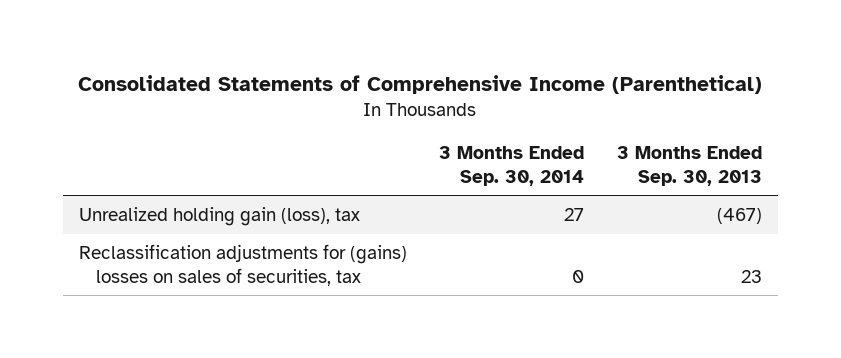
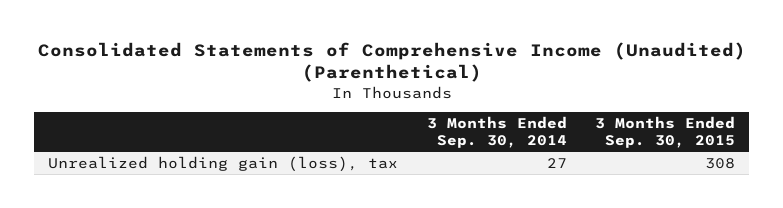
[78,75,763,95] Consolidated Statements of Comprehensive Income (Parenthetical) -> [37,42,746,83] Consolidated Statements of Comprehensive Income (Unaudited) (Parenthetical)
[616,146,762,186] 3 Months Ended Sep. 30, 2013 -> none
none -> [595,116,736,148] 3 Months Ended Sep. 30, 2015
[78,244,407,286] Reclassification adjustments for (gains) losses on sales of securities, tax -> none

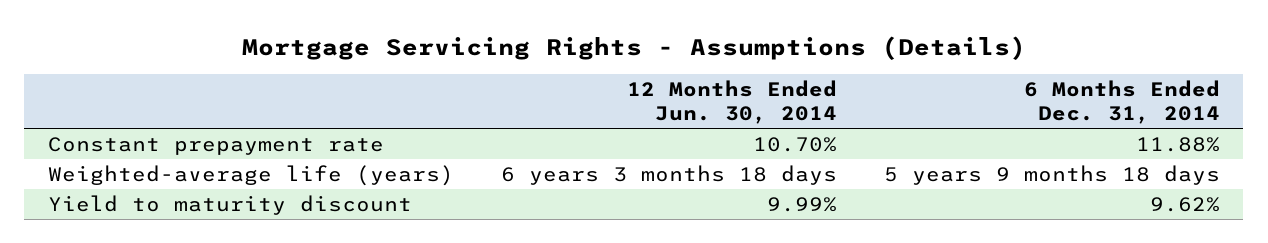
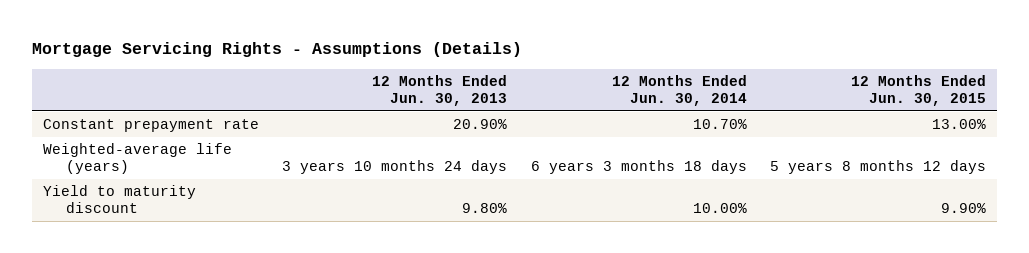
[1023,80,1220,125] 6 Months Ended Dec. 31, 2014 -> none
none -> [372,74,508,107] 12 Months Ended Jun. 30, 2013
none -> [850,74,986,107] 12 Months Ended Jun. 30, 2015
[766,196,837,212] 9.99% -> [692,203,747,214] 10.00%

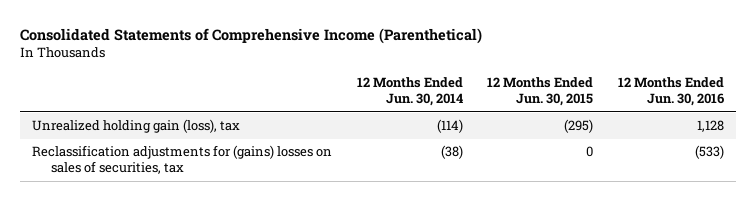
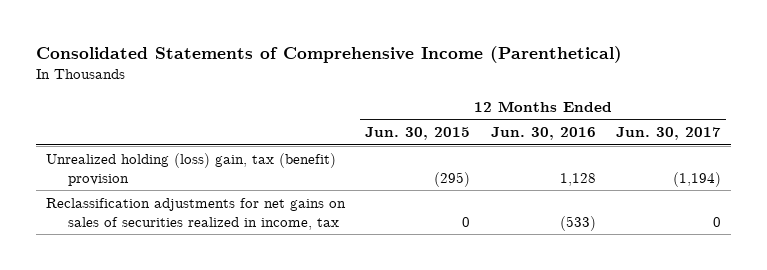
[356,77,463,107] 12 Months Ended Jun. 30, 2014 -> none
none -> [616,127,722,141] Jun. 30, 2017
[32,119,241,134] Unrealized holding gain (loss), tax -> [45,152,336,186] Unrealized holding (loss) gain, tax (benefit) provision
[32,145,333,175] Reclassification adjustments for (gains) losses on sales of securities, tax -> [45,197,346,230] Reclassification adjustments for net gains on sales of securities realized in income, tax

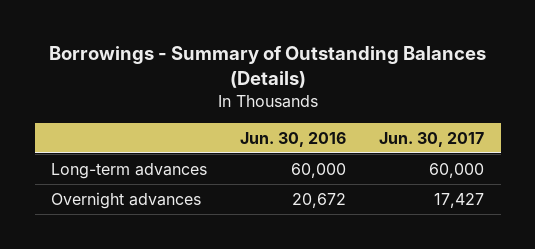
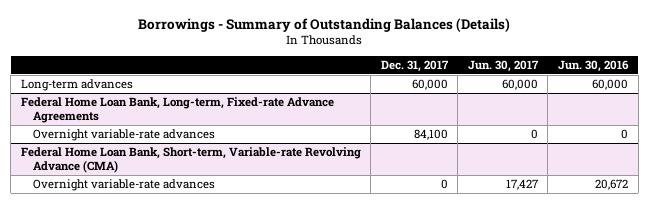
none -> [380,59,449,72] Dec. 31, 2017
none -> [20,97,334,124] Federal Home Loan Bank, Long-term, Fixed-rate Advance Agreements
[51,191,202,209] Overnight advances -> [32,129,215,142] Overnight variable-rate advances
[292,192,347,208] 20,672 -> [621,129,629,140] 0
[434,192,485,208] 17,427 -> [530,129,538,140] 0
none -> [20,147,361,174] Federal Home Loan Bank, Short-term, Variable-rate Revolving Advance (CMA)
none -> [32,179,215,192] Overnight variable-rate advances

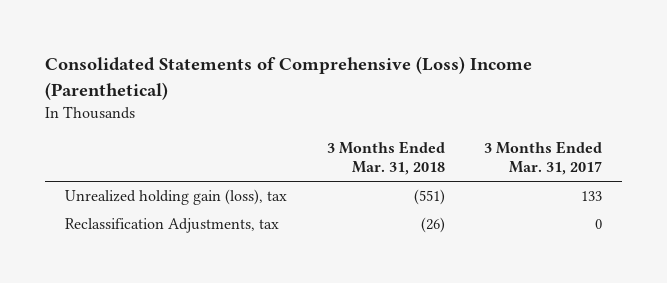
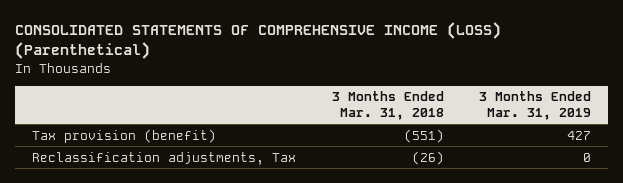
[45,56,533,100] Consolidated Statements of Comprehensive (Loss) Income (Parenthetical) -> [14,21,501,60] CONSOLIDATED STATEMENTS OF COMPREHENSIVE INCOME (LOSS) (Parenthetical)
[484,141,603,176] 3 Months Ended Mar. 31, 2017 -> none
none -> [478,91,591,120] 3 Months Ended Mar. 31, 2019
[65,189,288,206] Unrealized holding gain (loss), tax -> [32,128,217,143] Tax provision (benefit)
[65,218,280,234] Reclassification Adjustments, tax -> [32,151,297,165] Reclassification adjustments, Tax

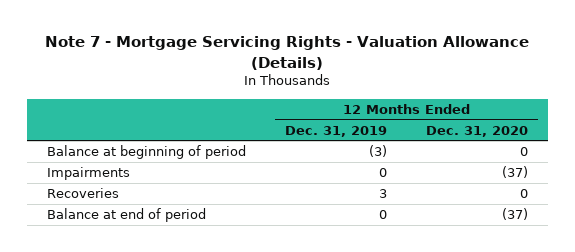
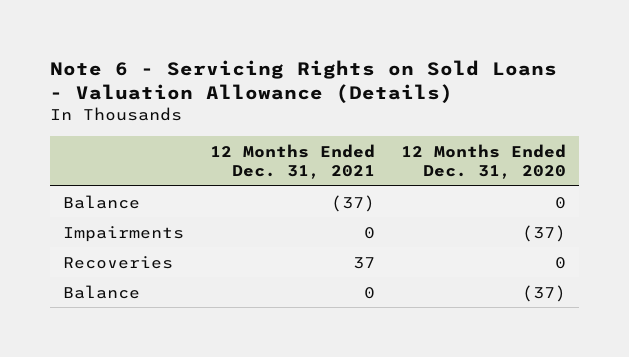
[45,36,530,70] Note 7 - Mortgage Servicing Rights - Valuation Allowance (Details) -> [50,59,558,103] Note 6 - Servicing Rights on Sold Loans - Valuation Allowance (Details)
[284,125,387,137] Dec. 31, 2019 -> none
none -> [210,143,376,179] 12 Months Ended Dec. 31, 2021
[46,145,246,160] Balance at beginning of period -> [63,194,141,209] Balance
[46,208,206,223] Balance at end of period -> [63,284,141,299] Balance

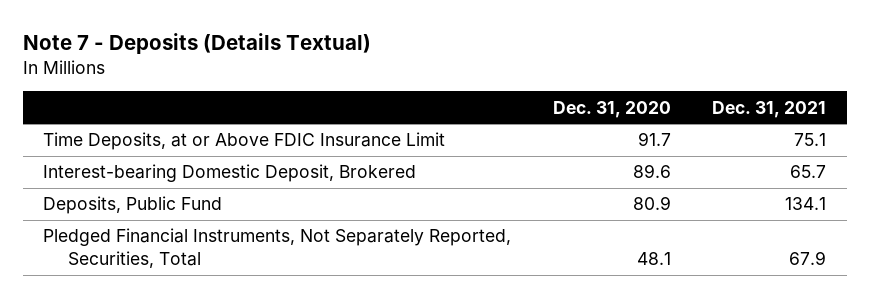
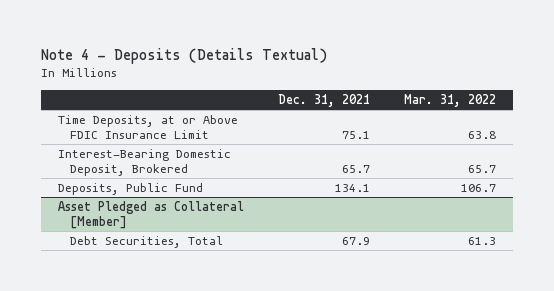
[22,33,371,55] Note 7 - Deposits (Details Textual) -> [40,48,327,65] Note 4 - Deposits (Details Textual)
[552,100,671,118] Dec. 31, 2020 -> none
none -> [403,93,496,107] Mar. 31, 2022
[43,164,417,183] Interest-bearing Domestic Deposit, Brokered -> [57,148,231,176] Interest-Bearing Domestic Deposit, Brokered
none -> [57,200,244,229] Asset Pledged as Collateral [Member]
[43,228,512,269] Pledged Financial Instruments, Not Separately Reported, Securities, Total -> [69,235,223,248] Debt Securities, Total

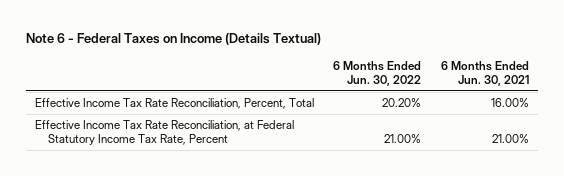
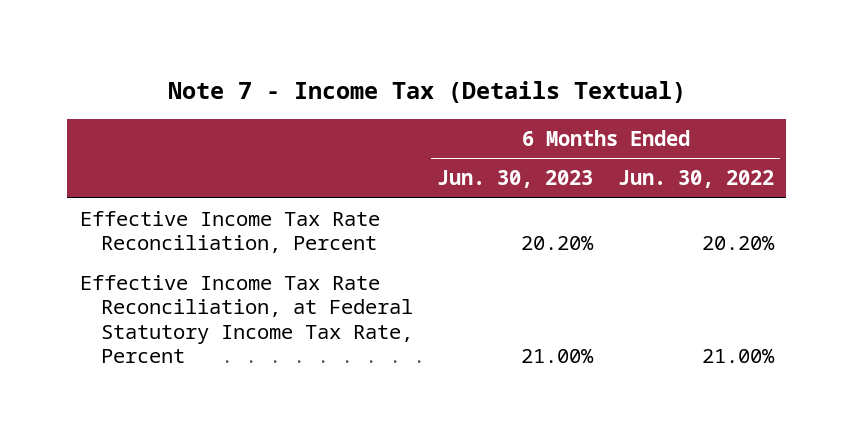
[25,33,321,46] Note 6 - Federal Taxes on Income (Details Textual) -> [167,80,686,103] Note 7 - Income Tax (Details Textual)
[440,61,529,87] 6 Months Ended Jun. 30, 2021 -> none
none -> [437,170,594,189] Jun. 30, 2023
[35,98,315,110] Effective Income Tax Rate Reconciliation, Percent, Total -> [79,210,380,254] Effective Income Tax Rate Reconciliation, Percent

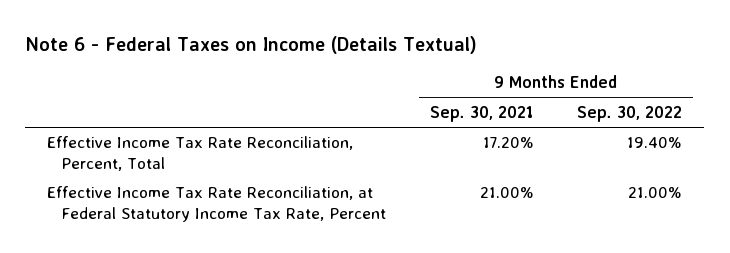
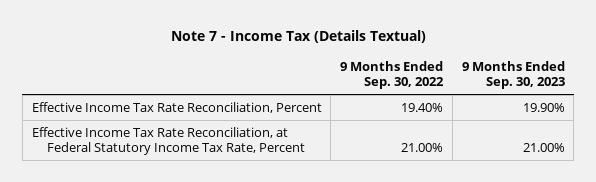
[25,36,478,55] Note 6 - Federal Taxes on Income (Details Textual) -> [171,30,427,44] Note 7 - Income Tax (Details Textual)
[429,105,534,122] Sep. 30, 2021 -> none
none -> [461,60,565,89] 9 Months Ended Sep. 30, 2023
[47,136,354,171] Effective Income Tax Rate Reconciliation, Percent, Total -> [31,101,322,113] Effective Income Tax Rate Reconciliation, Percent

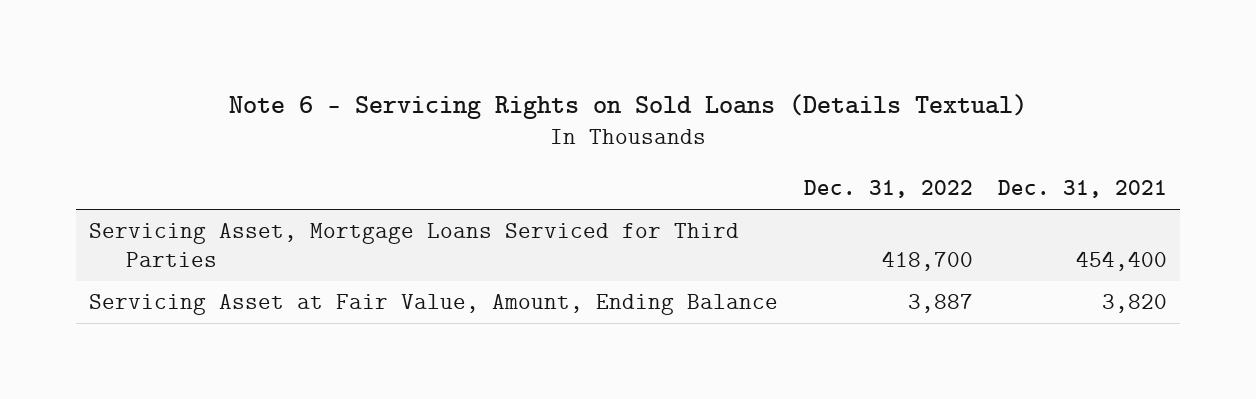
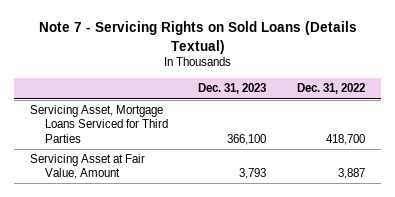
[229,93,1028,119] Note 6 - Servicing Rights on Sold Loans (Details Textual) -> [38,21,357,54] Note 7 - Servicing Rights on Sold Loans (Details Textual)
[998,180,1168,199] Dec. 31, 2021 -> none
none -> [198,83,267,95] Dec. 31, 2023
[89,294,779,316] Servicing Asset at Fair Value, Amount, Ending Balance -> [29,154,145,180] Servicing Asset at Fair Value, Amount

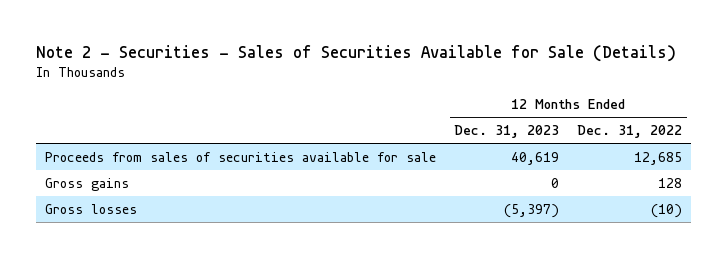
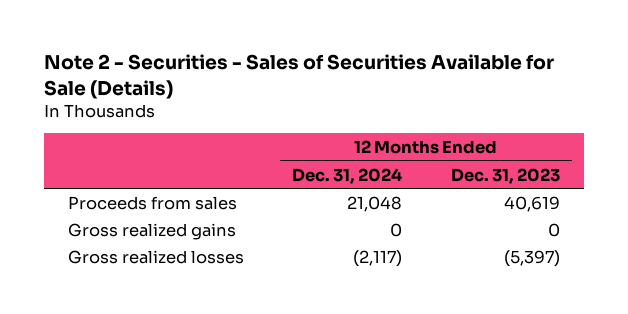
[577,125,683,139] Dec. 31, 2022 -> none
none -> [292,167,403,184] Dec. 31, 2024
[44,151,436,162] Proceeds from sales of securities available for sale -> [67,195,237,210] Proceeds from sales
[44,177,129,191] Gross gains -> [67,222,236,240] Gross realized gains
[44,203,137,214] Gross losses -> [67,249,244,264] Gross realized losses

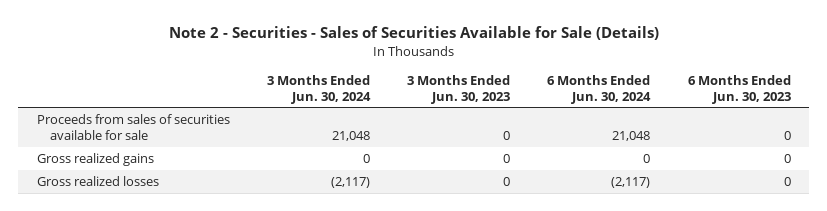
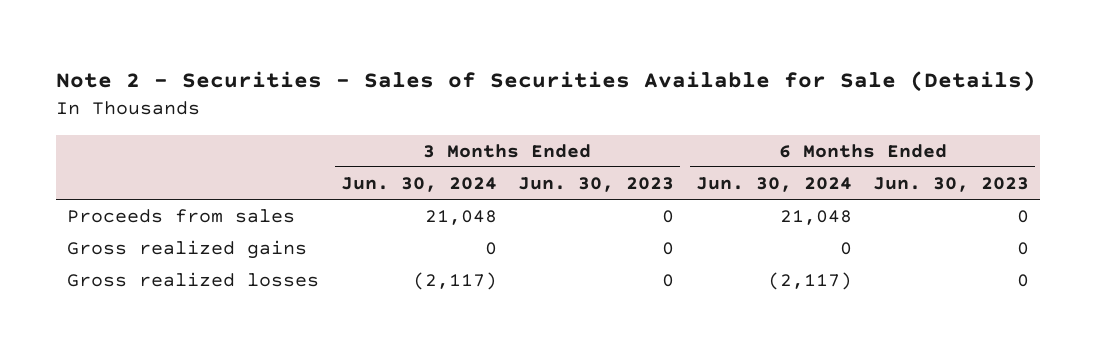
[36,114,230,140] Proceeds from sales of securities available for sale -> [66,209,295,224] Proceeds from sales

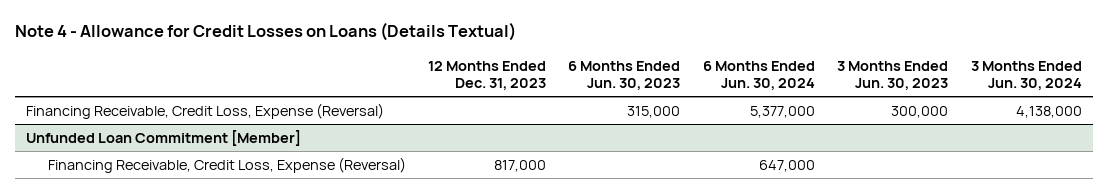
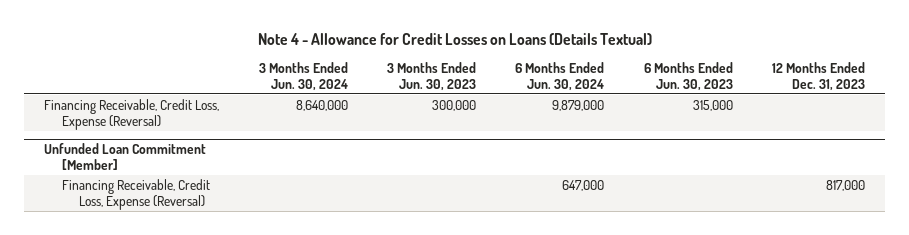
[749,105,815,118] 5,377,000 -> [552,99,605,111] 9,879,000
[1015,105,1082,118] 4,138,000 -> [295,99,348,111] 8,640,000

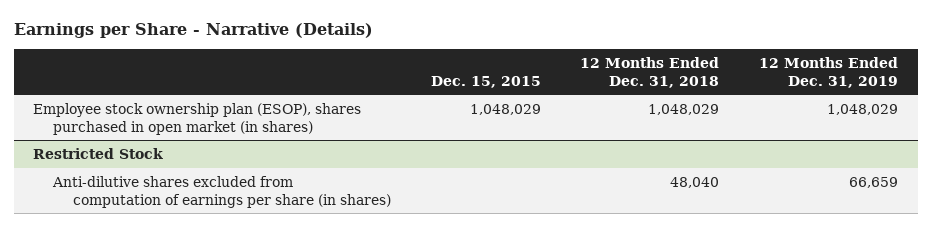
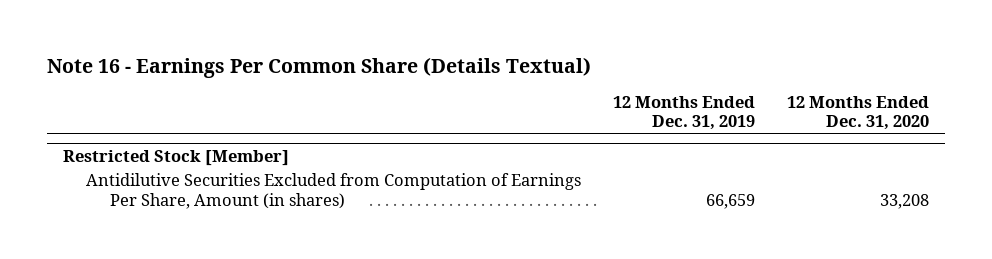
[13,23,373,39] Earnings per Share - Narrative (Details) -> [46,56,591,78] Note 16 - Earnings Per Common Share (Details Textual)
[430,75,541,88] Dec. 15, 2015 -> none
[580,56,720,88] 12 Months Ended Dec. 31, 2018 -> none
none -> [787,95,930,131] 12 Months Ended Dec. 31, 2020
[33,102,362,135] Employee stock ownership plan (ESOP), shares purchased in open market (in shares) -> none
[33,147,164,159] Restricted Stock -> [62,150,289,167] Restricted Stock [Member]
[52,175,392,208] Anti-dilutive shares excluded from computation of earnings per share (in shares) -> [86,173,582,209] Antidilutive Securities Excluded from Computation of Earnings Per Share, Amount (in shares)

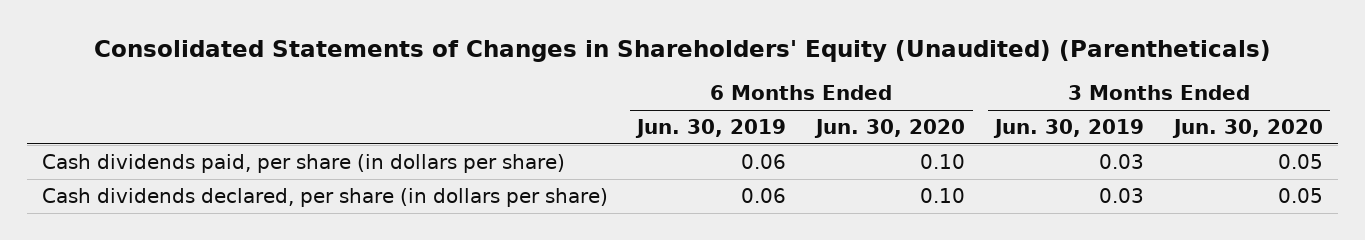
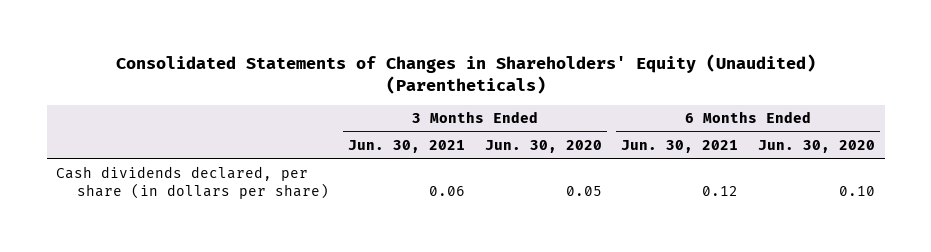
[635,119,787,139] Jun. 30, 2019 -> none
[993,119,1145,139] Jun. 30, 2019 -> none
none -> [348,140,466,154] Jun. 30, 2021
none -> [621,140,739,154] Jun. 30, 2021
[41,154,565,174] Cash dividends paid, per share (in dollars per share) -> none

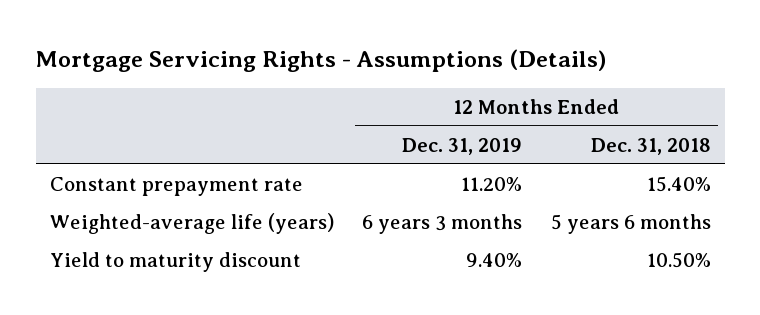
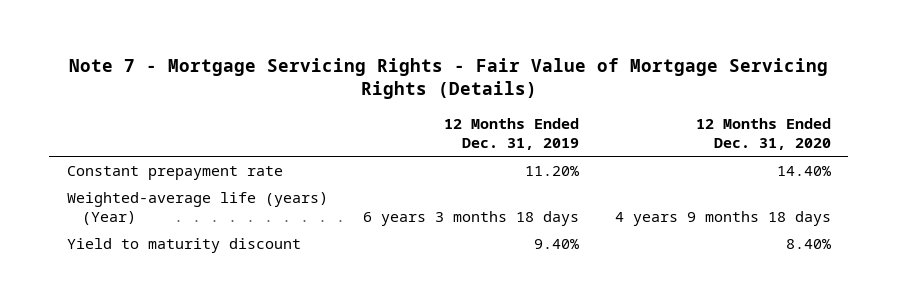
[35,49,606,73] Mortgage Servicing Rights - Assumptions (Details) -> [68,58,828,100] Note 7 - Mortgage Servicing Rights - Fair Value of Mortgage Servicing Rights (Details)
[590,137,711,155] Dec. 31, 2018 -> none
none -> [695,118,831,151] 12 Months Ended Dec. 31, 2020
[49,213,334,235] Weighted-average life (years) -> [66,191,328,225] Weighted-average life (years) (Year)
[362,214,523,235] 6 years 3 months -> [363,210,580,226] 6 years 3 months 18 days

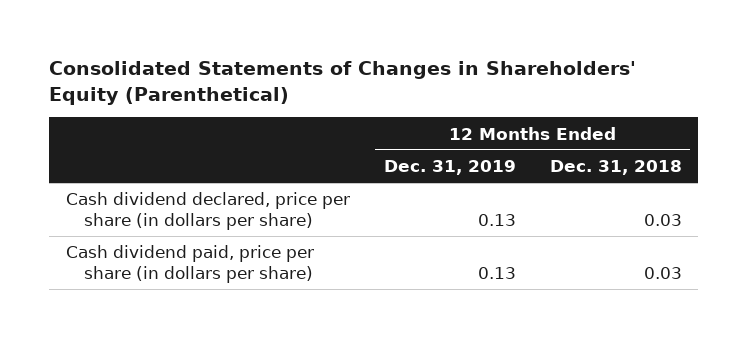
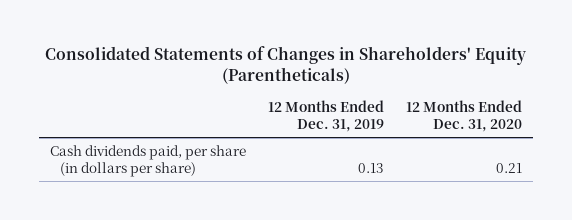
[48,60,636,105] Consolidated Statements of Changes in Shareholders' Equity (Parenthetical) -> [45,46,527,84] Consolidated Statements of Changes in Shareholders' Equity (Parentheticals)
[549,160,682,176] Dec. 31, 2018 -> none
none -> [405,100,522,133] 12 Months Ended Dec. 31, 2020
[65,192,350,230] Cash dividend declared, price per share (in dollars per share) -> none
[65,245,314,283] Cash dividend paid, price per share (in dollars per share) -> [50,144,247,177] Cash dividends paid, per share (in dollars per share)

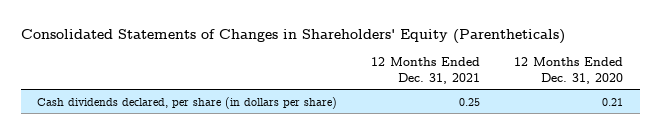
[268,100,385,133] 12 Months Ended Dec. 31, 2019 -> none
none -> [371,57,481,84] 12 Months Ended Dec. 31, 2021
[50,144,247,177] Cash dividends paid, per share (in dollars per share) -> [37,96,338,109] Cash dividends declared, per share (in dollars per share)

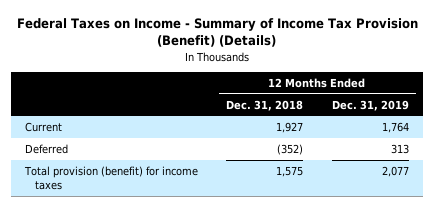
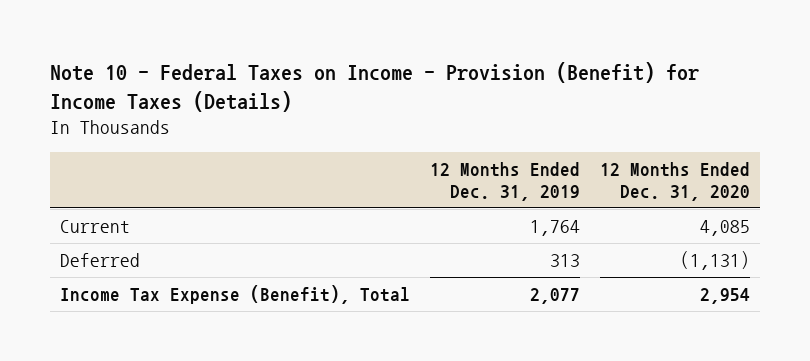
[16,18,418,48] Federal Taxes on Income - Summary of Income Tax Provision (Benefit) (Details) -> [50,62,700,113] Note 10 - Federal Taxes on Income - Provision (Benefit) for Income Taxes (Details)
[226,99,304,111] Dec. 31, 2018 -> none
none -> [599,162,750,202] 12 Months Ended Dec. 31, 2020
[23,166,198,191] Total provision (benefit) for income taxes -> [60,284,411,304] Income Tax Expense (Benefit), Total

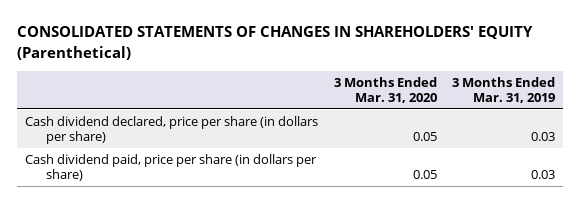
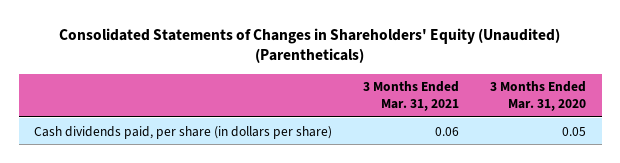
[16,26,533,60] CONSOLIDATED STATEMENTS OF CHANGES IN SHAREHOLDERS' EQUITY (Parenthetical) -> [59,27,561,64] Consolidated Statements of Changes in Shareholders' Equity (Unaudited) (Parentheticals)
[452,76,556,104] 3 Months Ended Mar. 31, 2019 -> none
none -> [363,81,460,112] 3 Months Ended Mar. 31, 2021
[24,115,318,145] Cash dividend declared, price per share (in dollars per share) -> none
[24,153,317,182] Cash dividend paid, price per share (in dollars per share) -> [34,125,333,139] Cash dividends paid, per share (in dollars per share)

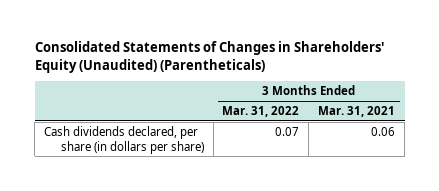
[490,81,587,112] 3 Months Ended Mar. 31, 2020 -> none
none -> [222,106,300,118] Mar. 31, 2022
[34,125,333,139] Cash dividends paid, per share (in dollars per share) -> [44,125,204,154] Cash dividends declared, per share (in dollars per share)

